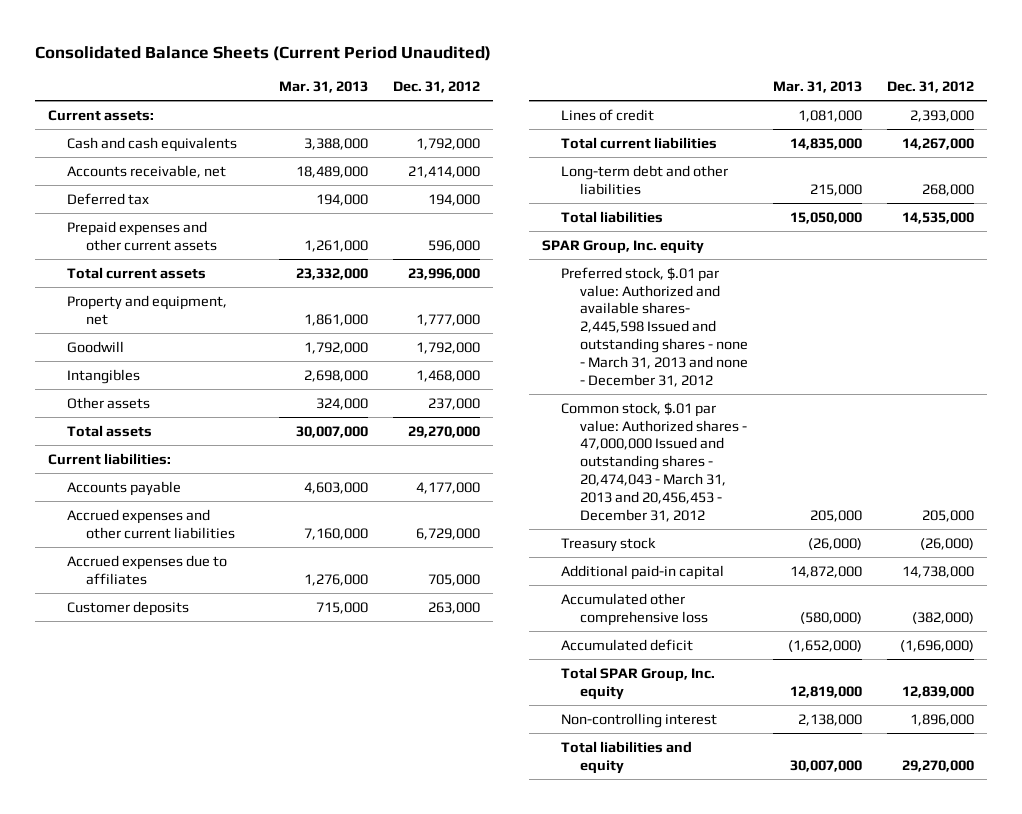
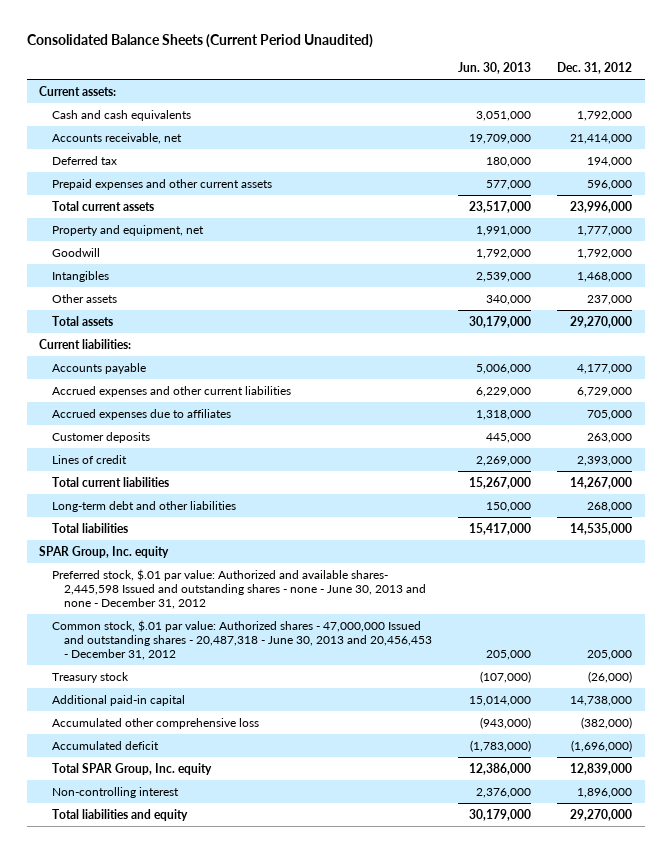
[278,81,368,94] Mar. 31, 2013 -> none
none -> [457,61,531,74] Jun. 30, 2013
[560,266,748,387] Preferred stock, $.01 par value: Authorized and available shares- 2,445,598 Issued and outstanding shares - none - March 31, 2013 and none - December 31, 2012 -> [51,568,426,609] Preferred stock, $.01 par value: Authorized and available shares- 2,445,598 Issued and outstanding shares - none - June 30, 2013 and none - December 31, 2012
[560,401,747,522] Common stock, $.01 par value: Authorized shares - 47,000,000 Issued and outstanding shares - 20,474,043 - March 31, 2013 and 20,456,453 - December 31, 2012 -> [51,619,432,660] Common stock, $.01 par value: Authorized shares - 47,000,000 Issued and outstanding shares - 20,487,318 - June 30, 2013 and 20,456,453 - December 31, 2012

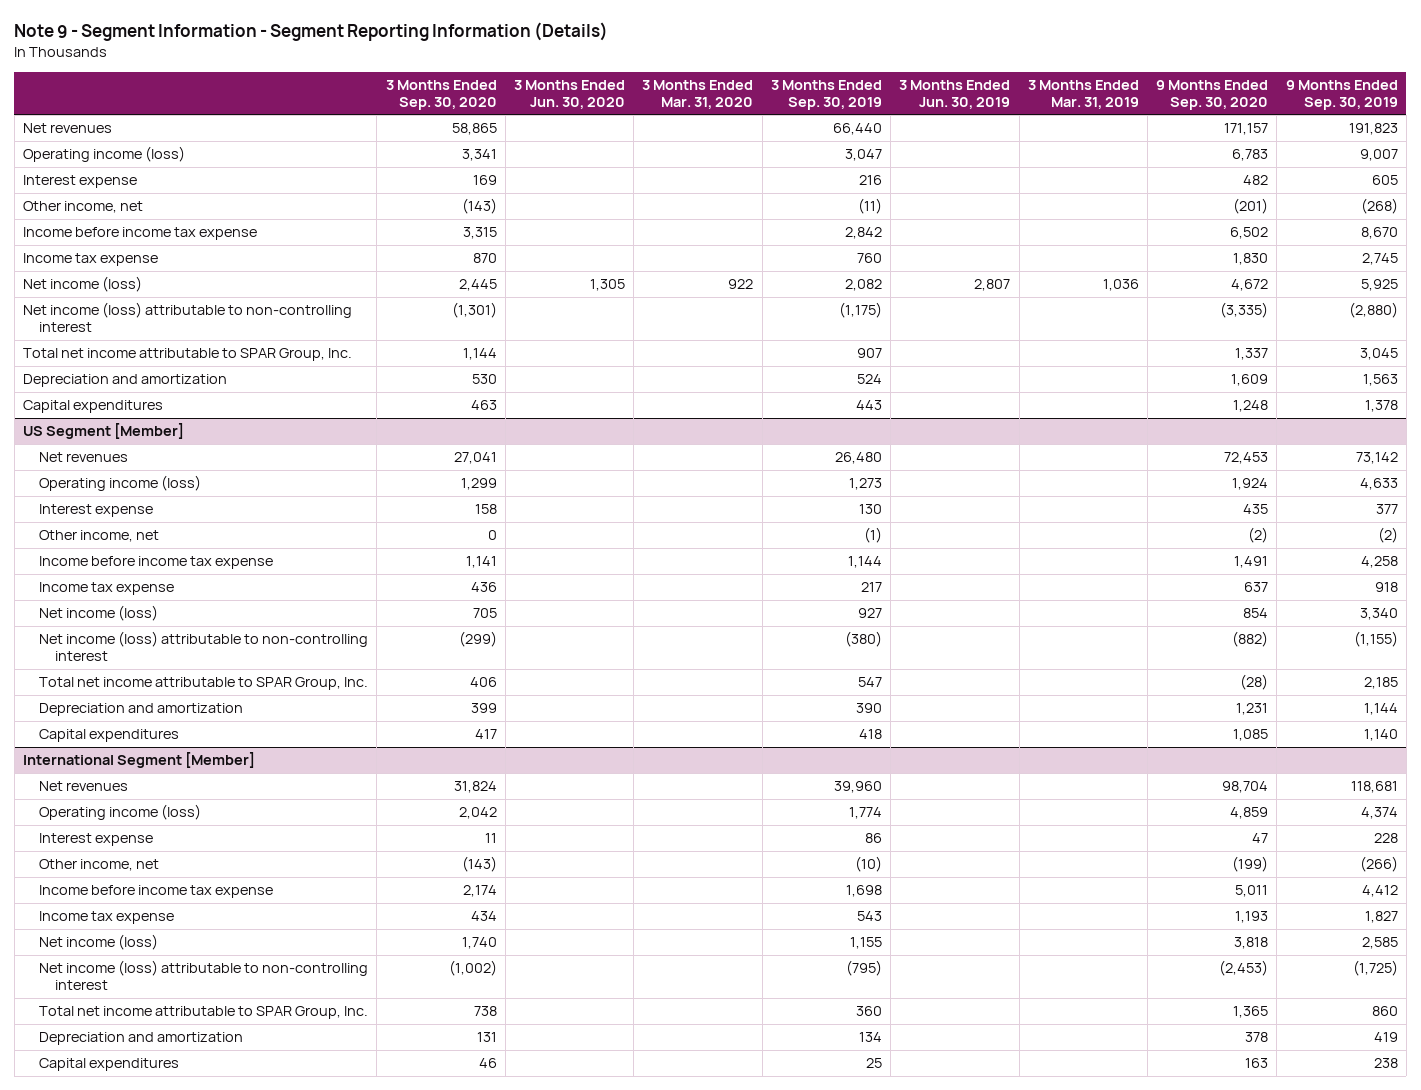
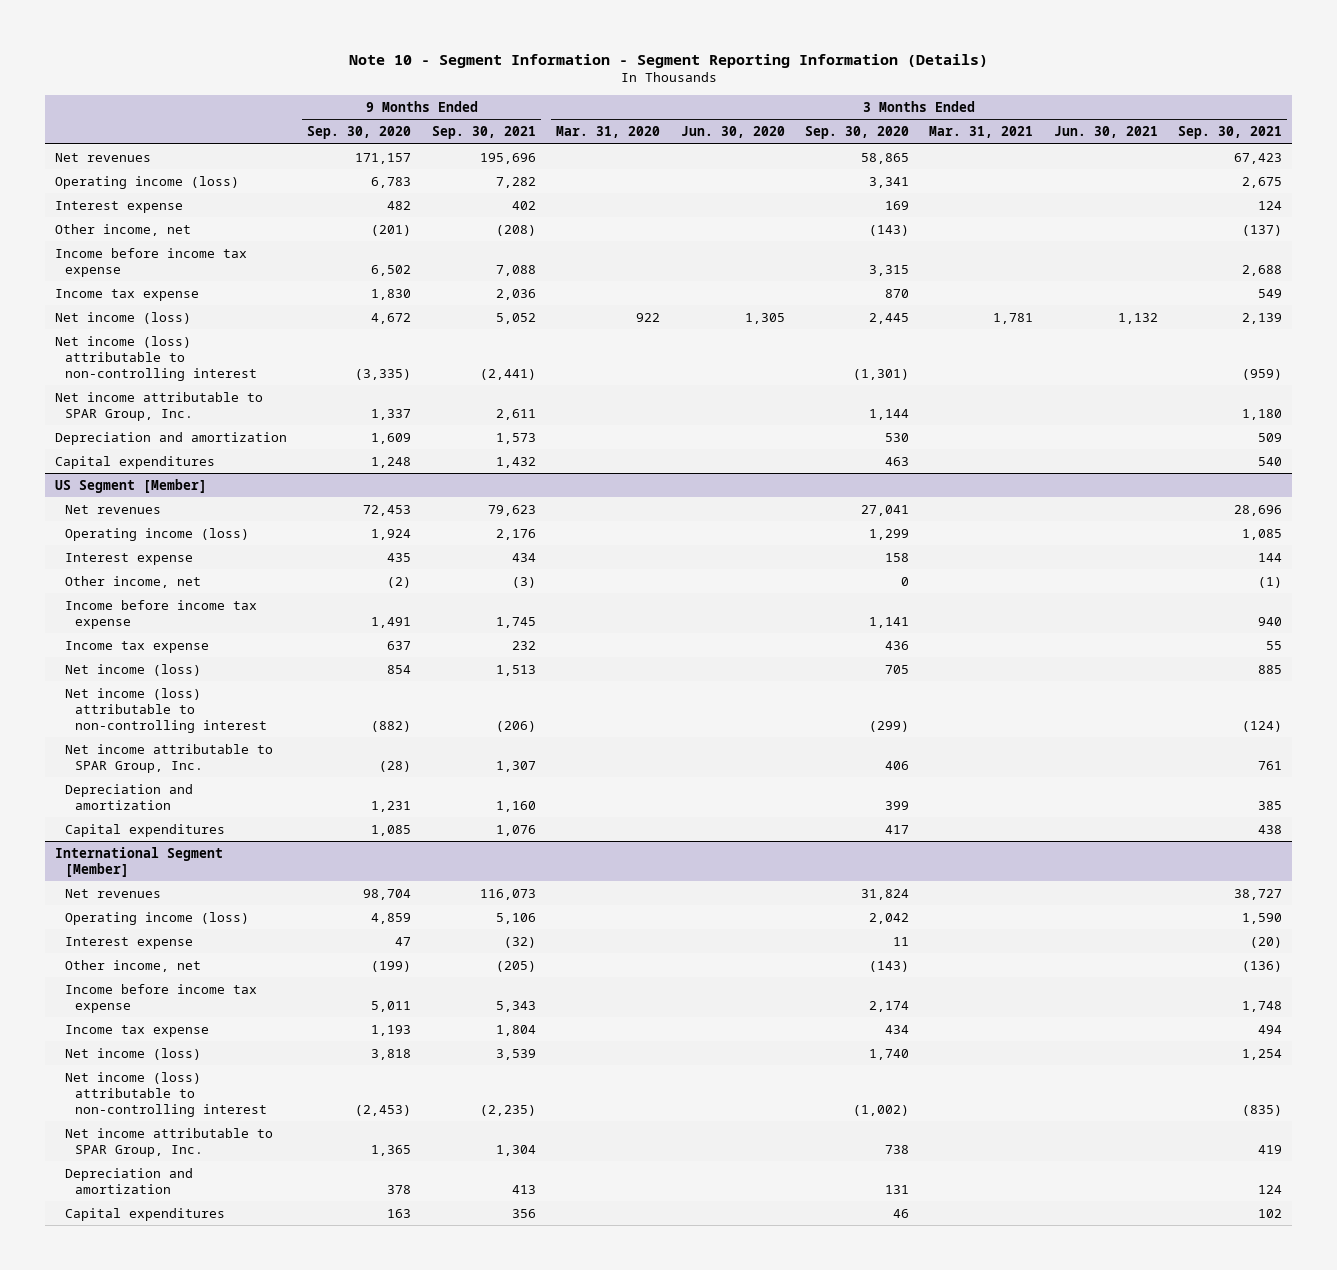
[14,22,609,42] Note 9 - Segment Information - Segment Reporting Information (Details) -> [348,53,988,68] Note 10 - Segment Information - Segment Reporting Information (Details)
[770,79,882,110] 3 Months Ended Sep. 30, 2019 -> none
[899,79,1011,109] 3 Months Ended Jun. 30, 2019 -> none
[1027,79,1139,109] 3 Months Ended Mar. 31, 2019 -> none
[1285,79,1398,110] 9 Months Ended Sep. 30, 2019 -> none
none -> [431,126,536,140] Sep. 30, 2021
none -> [929,126,1034,139] Mar. 31, 2021
none -> [1053,126,1158,139] Jun. 30, 2021
none -> [1178,126,1283,140] Sep. 30, 2021
[23,348,353,362] Total net income attributable to SPAR Group, Inc. -> [55,391,264,421] Net income attributable to SPAR Group, Inc.
[39,677,369,691] Total net income attributable to SPAR Group, Inc. -> [65,743,274,773] Net income attributable to SPAR Group, Inc.
[39,1006,369,1020] Total net income attributable to SPAR Group, Inc. -> [65,1127,274,1157] Net income attributable to SPAR Group, Inc.

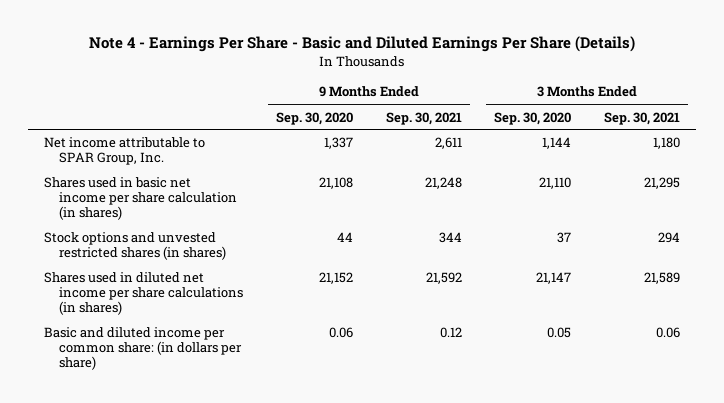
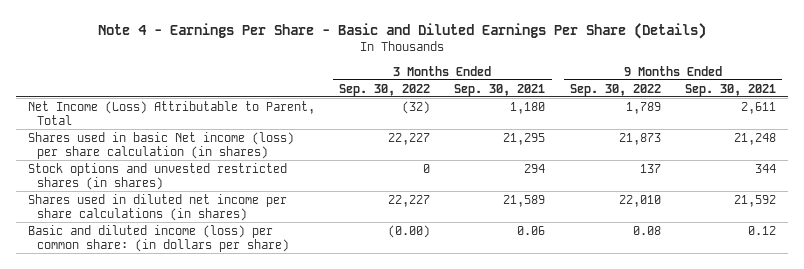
[276,111,354,125] Sep. 30, 2020 -> none
[494,111,572,125] Sep. 30, 2020 -> none
none -> [339,83,431,96] Sep. 30, 2022
none -> [569,83,661,96] Sep. 30, 2022
[44,137,206,166] Net income attributable to SPAR Group, Inc. -> [27,100,315,125] Net Income (Loss) Attributable to Parent, Total
[44,177,238,221] Shares used in basic net income per share calculation (in shares) -> [27,131,294,159] Shares used in basic Net income (loss) per share calculation (in shares)
[44,327,243,371] Basic and diluted income per common share: (in dollars per share) -> [27,224,290,252] Basic and diluted income (loss) per common share: (in dollars per share)

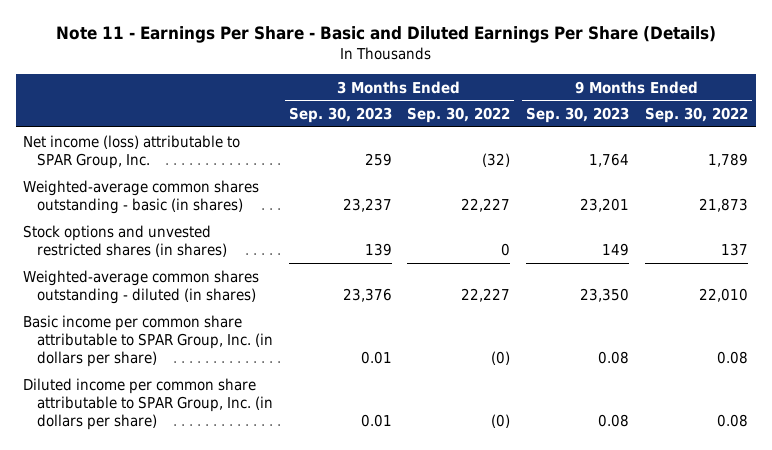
[97,22,706,39] Note 4 - Earnings Per Share - Basic and Diluted Earnings Per Share (Details) -> [55,25,716,43] Note 11 - Earnings Per Share - Basic and Diluted Earnings Per Share (Details)
[454,83,546,96] Sep. 30, 2021 -> none
[684,83,776,96] Sep. 30, 2021 -> none
none -> [288,107,392,124] Sep. 30, 2023
none -> [526,107,630,124] Sep. 30, 2023
[27,100,315,125] Net Income (Loss) Attributable to Parent, Total -> [23,134,241,169] Net income (loss) attributable to SPAR Group, Inc.
[27,131,294,159] Shares used in basic Net income (loss) per share calculation (in shares) -> [23,179,260,214] Weighted-average common shares outstanding - basic (in shares)
[27,193,287,221] Shares used in diluted net income per share calculations (in shares) -> [23,269,260,304] Weighted-average common shares outstanding - diluted (in shares)
[27,224,290,252] Basic and diluted income (loss) per common share: (in dollars per share) -> [23,314,273,368] Basic income per common share attributable to SPAR Group, Inc. (in dollars per share)
[388,224,431,238] (0.00) -> [491,351,511,366] (0)
none -> [23,377,273,431] Diluted income per common share attributable to SPAR Group, Inc. (in dollars per share)

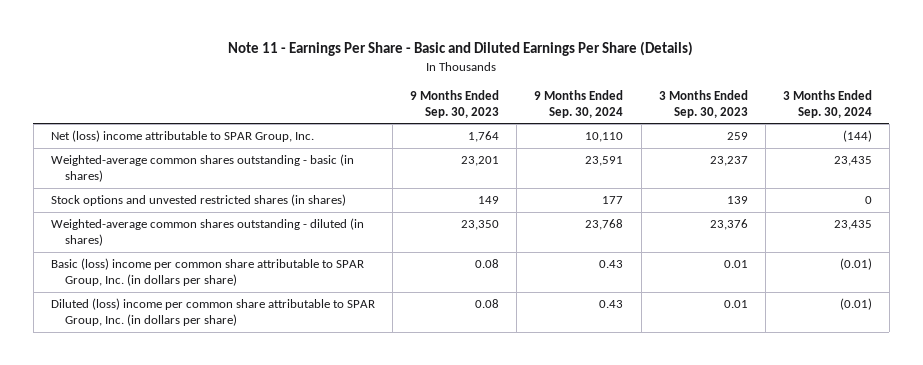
[407,107,511,124] Sep. 30, 2022 -> none
[645,107,749,124] Sep. 30, 2022 -> none
none -> [534,89,624,118] 9 Months Ended Sep. 30, 2024
none -> [782,89,872,118] 3 Months Ended Sep. 30, 2024
[23,134,241,169] Net income (loss) attributable to SPAR Group, Inc. -> [51,129,315,142] Net (loss) income attributable to SPAR Group, Inc.
[23,314,273,368] Basic income per common share attributable to SPAR Group, Inc. (in dollars per share) -> [51,257,365,287] Basic (loss) income per common share attributable to SPAR Group, Inc. (in dollars per share)
[23,377,273,431] Diluted income per common share attributable to SPAR Group, Inc. (in dollars per share) -> [51,297,376,327] Diluted (loss) income per common share attributable to SPAR Group, Inc. (in dollars per share)

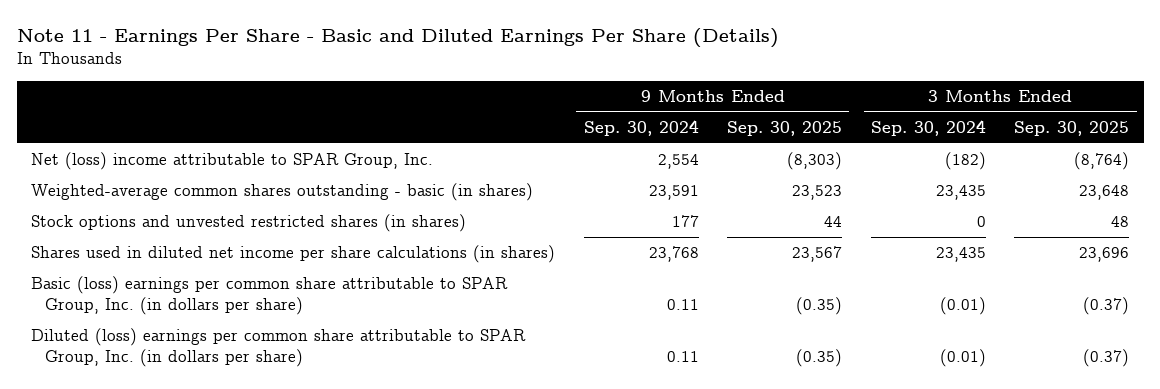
[410,89,500,118] 9 Months Ended Sep. 30, 2023 -> none
[658,89,748,118] 3 Months Ended Sep. 30, 2023 -> none
none -> [727,120,843,136] Sep. 30, 2025
none -> [1014,120,1130,136] Sep. 30, 2025
[585,131,624,142] 10,110 -> [657,154,699,170] 2,554
[842,129,872,142] (144) -> [944,152,986,171] (182)
[51,217,365,247] Weighted-average common shares outstanding - diluted (in shares) -> [30,245,555,264] Shares used in diluted net income per share calculations (in shares)
[51,257,365,287] Basic (loss) income per common share attributable to SPAR Group, Inc. (in dollars per share) -> [30,276,508,315] Basic (loss) earnings per common share attributable to SPAR Group, Inc. (in dollars per share)
[599,259,624,268] 0.43 -> [666,298,699,310] 0.11
[51,297,376,327] Diluted (loss) income per common share attributable to SPAR Group, Inc. (in dollars per share) -> [30,328,526,367] Diluted (loss) earnings per common share attributable to SPAR Group, Inc. (in dollars per share)
[599,299,624,308] 0.43 -> [666,350,699,362] 0.11

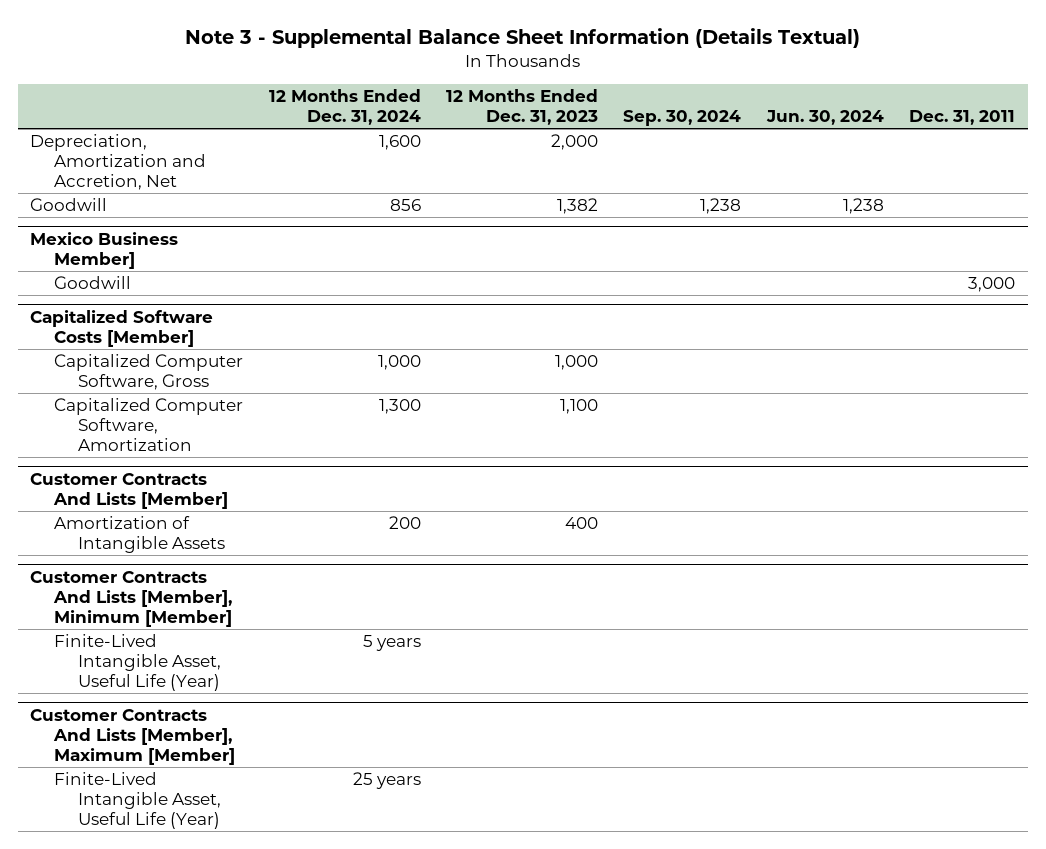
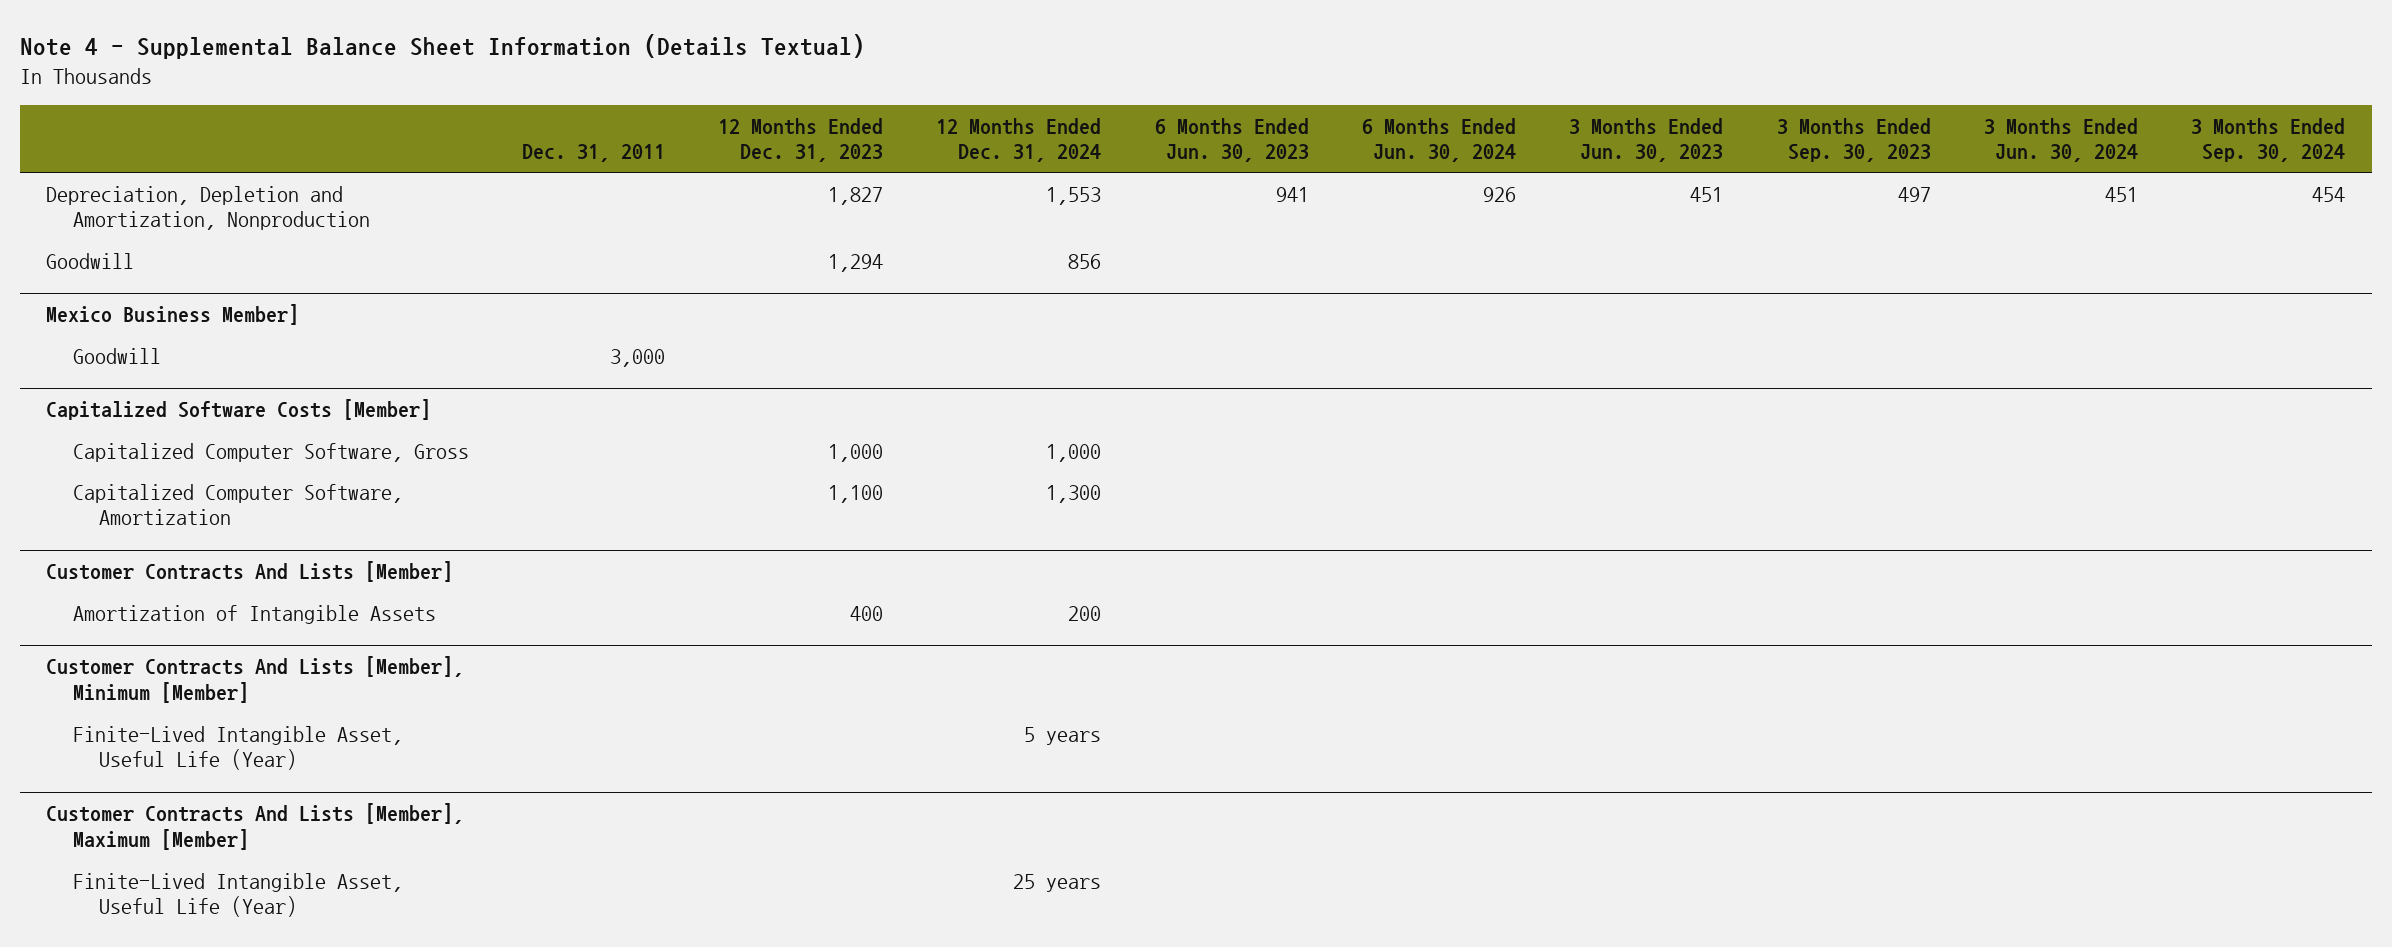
[184,28,860,49] Note 3 - Supplemental Balance Sheet Information (Details Textual) -> [19,33,865,59] Note 4 - Supplemental Balance Sheet Information (Details Textual)
[623,110,742,127] Sep. 30, 2024 -> none
[765,110,884,126] Jun. 30, 2024 -> none
none -> [1154,117,1309,163] 6 Months Ended Jun. 30, 2023
none -> [1362,117,1517,163] 6 Months Ended Jun. 30, 2024
none -> [1569,117,1724,163] 3 Months Ended Jun. 30, 2023
none -> [1776,117,1931,163] 3 Months Ended Sep. 30, 2023
none -> [1984,117,2139,163] 3 Months Ended Jun. 30, 2024
none -> [2191,117,2346,163] 3 Months Ended Sep. 30, 2024
[30,133,207,190] Depreciation, Amortization and Accretion, Net -> none
none -> [46,185,370,231] Depreciation, Depletion and Amortization, Nonproduction
[557,197,599,214] 1,382 -> [828,253,884,272] 1,294

